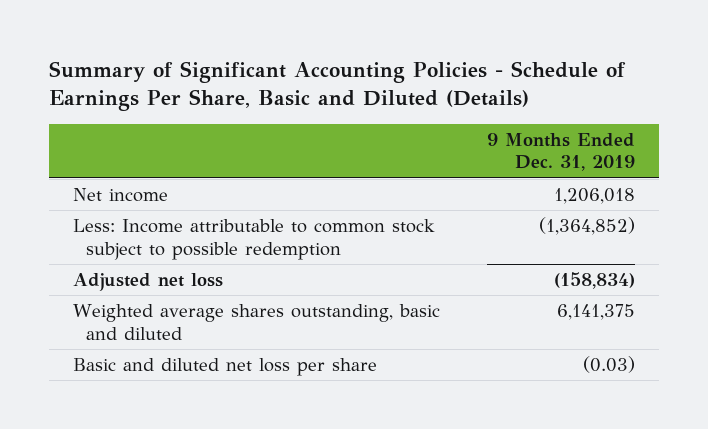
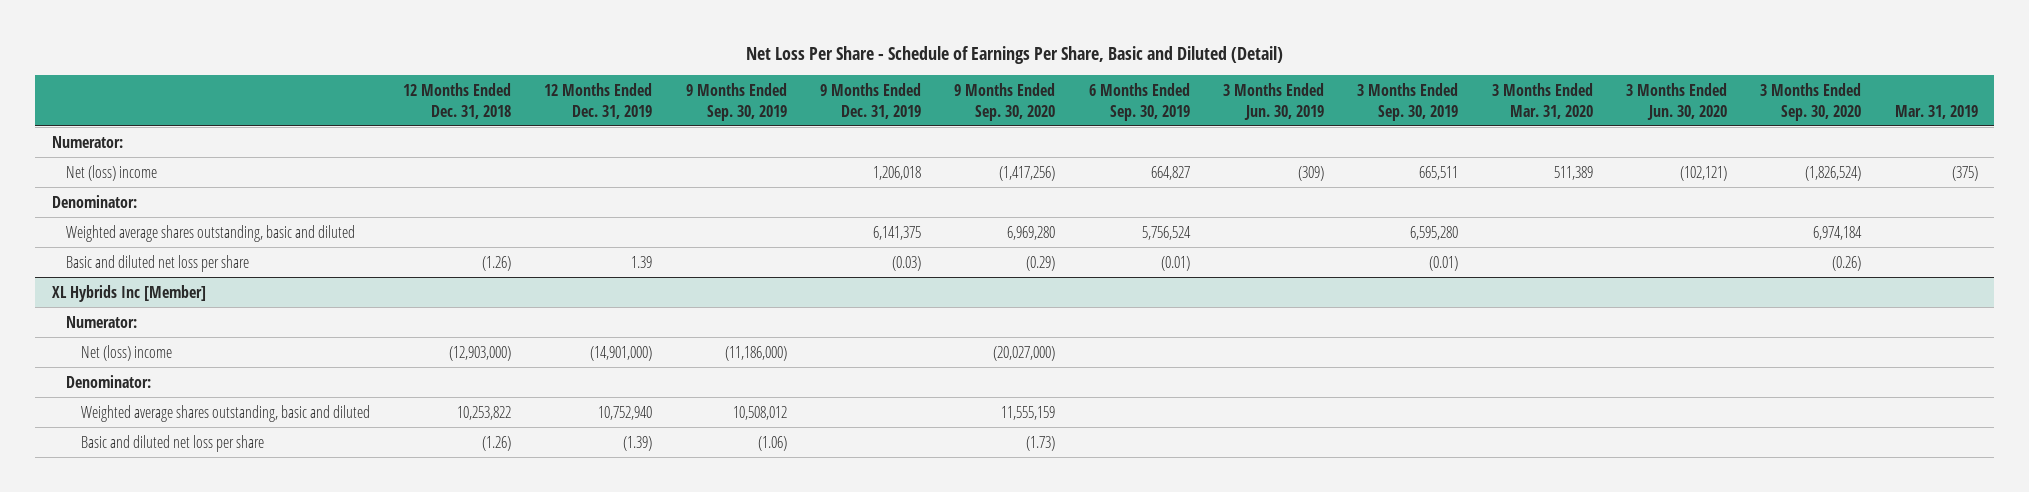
[48,61,626,112] Summary of Significant Accounting Policies - Schedule of Earnings Per Share, Basic and Diluted (Details) -> [745,45,1283,64] Net Loss Per Share - Schedule of Earnings Per Share, Basic and Diluted (Detail)
none -> [403,83,512,119] 12 Months Ended Dec. 31, 2018
none -> [544,83,653,119] 12 Months Ended Dec. 31, 2019
none -> [685,83,787,121] 9 Months Ended Sep. 30, 2019
none -> [954,83,1056,121] 9 Months Ended Sep. 30, 2020
none -> [1088,83,1190,121] 6 Months Ended Sep. 30, 2019
none -> [1222,83,1324,120] 3 Months Ended Jun. 30, 2019
none -> [1357,83,1459,121] 3 Months Ended Sep. 30, 2019
none -> [1491,83,1593,119] 3 Months Ended Mar. 31, 2020
none -> [1625,83,1727,120] 3 Months Ended Jun. 30, 2020
none -> [1760,83,1862,121] 3 Months Ended Sep. 30, 2020
none -> [1894,104,1978,119] Mar. 31, 2019
[72,218,435,260] Less: Income attributable to common stock subject to possible redemption -> none
[72,272,223,291] Adjusted net loss -> none
none -> [51,135,123,148] Numerator:
[72,187,168,202] Net income -> [66,164,158,181] Net (loss) income
none -> [51,194,137,208] Denominator:
none -> [51,284,206,302] XL Hybrids Inc [Member]
none -> [66,315,138,328] Numerator:
none -> [80,344,172,361] Net (loss) income
none -> [66,374,152,388] Denominator:
none -> [80,404,370,422] Weighted average shares outstanding, basic and diluted
none -> [80,434,264,452] Basic and diluted net loss per share

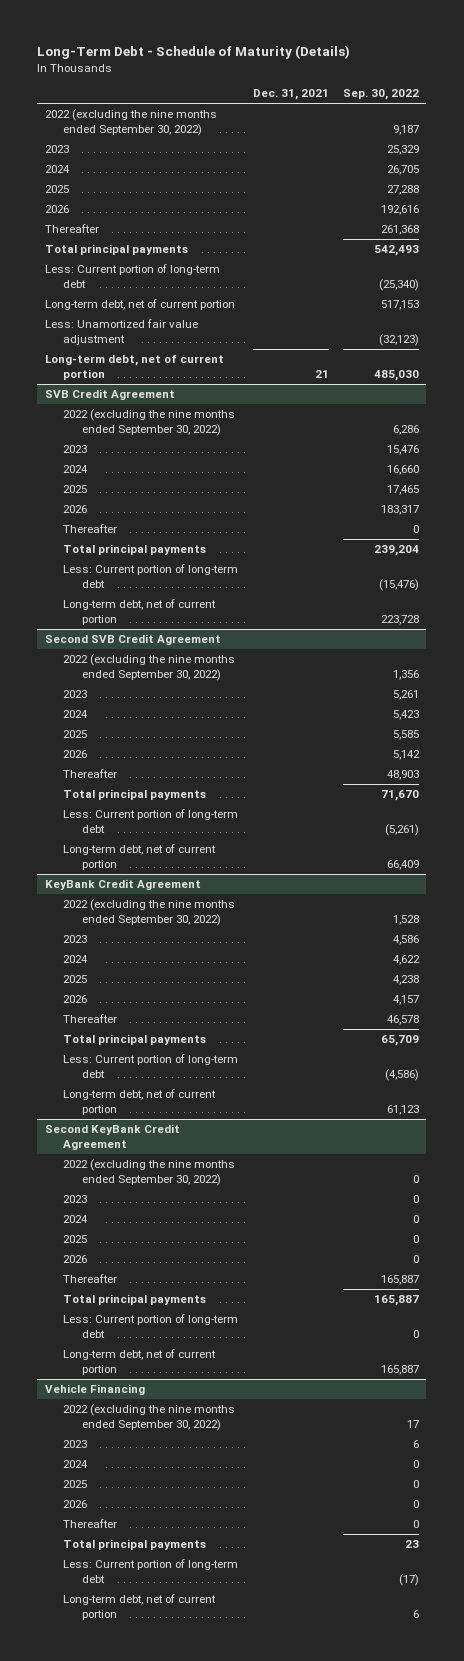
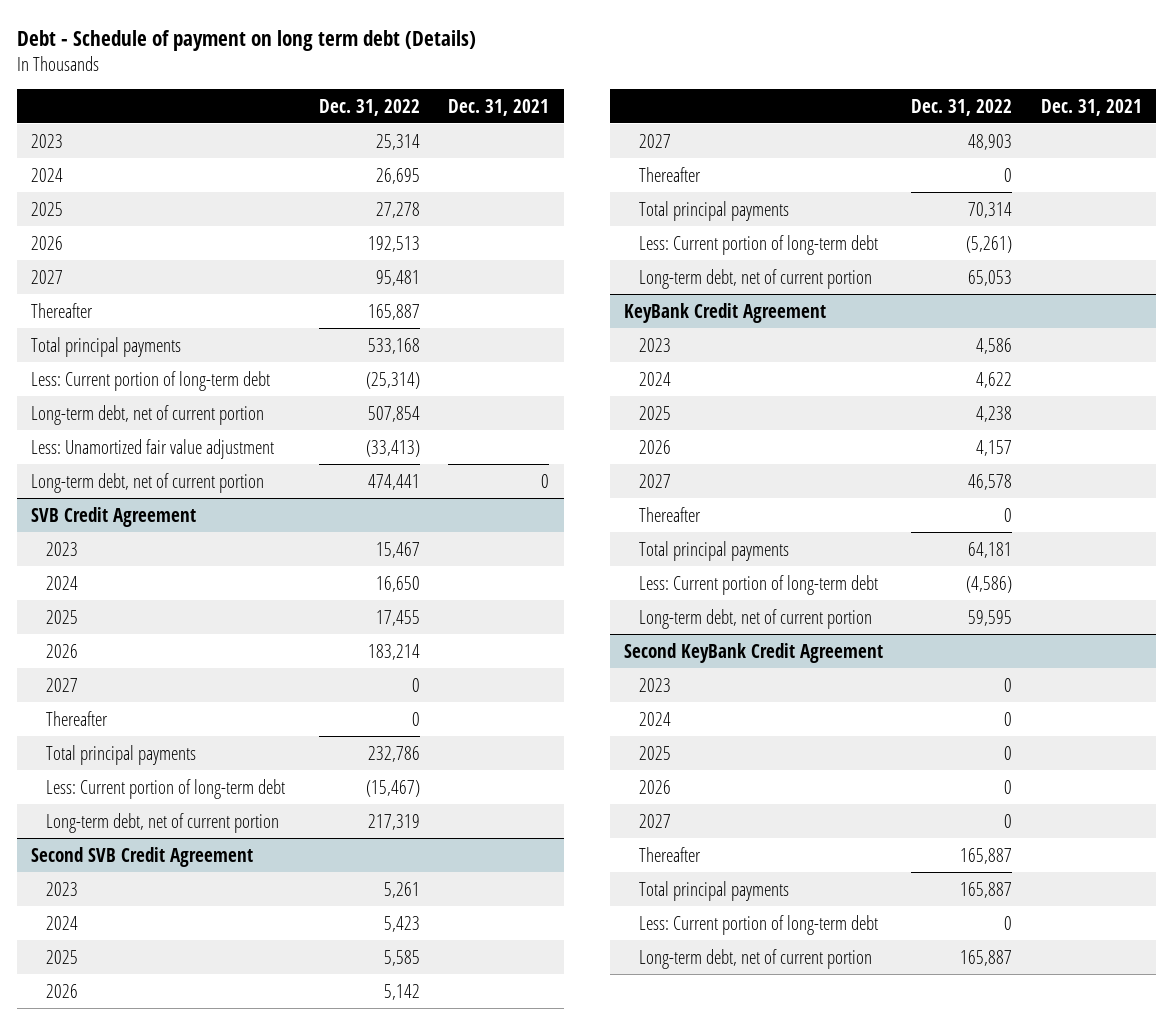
[37,44,351,59] Long-Term Debt - Schedule of Maturity (Details) -> [17,29,477,51] Debt - Schedule of payment on long term debt (Details)
[343,89,420,101] Sep. 30, 2022 -> none
none -> [318,98,420,116] Dec. 31, 2022
[44,109,217,137] 2022 (excluding the nine months ended September 30, 2022) -> none
none -> [31,269,64,284] 2027
[314,370,329,379] 21 -> [541,473,550,488] 0
[63,409,236,437] 2022 (excluding the nine months ended September 30, 2022) -> none
none -> [45,677,78,692] 2027
[63,654,236,682] 2022 (excluding the nine months ended September 30, 2022) -> none
none -> [638,133,671,148] 2027
[63,899,236,927] 2022 (excluding the nine months ended September 30, 2022) -> none
none -> [638,473,671,488] 2027
[63,1159,236,1187] 2022 (excluding the nine months ended September 30, 2022) -> none
none -> [638,813,671,828] 2027
[44,1384,145,1396] Vehicle Financing -> none
[63,1404,236,1432] 2022 (excluding the nine months ended September 30, 2022) -> none
[63,1440,88,1449] 2023 -> none
[63,1460,89,1469] 2024 -> none
[63,1480,88,1489] 2025 -> none
[63,1500,88,1509] 2026 -> none
[63,1519,118,1529] Thereafter -> none
[63,1539,207,1551] Total principal payments -> none
[63,1559,239,1584] Less: Current portion of long-term debt -> none
[63,1594,217,1621] Long-term debt, net of current portion -> none

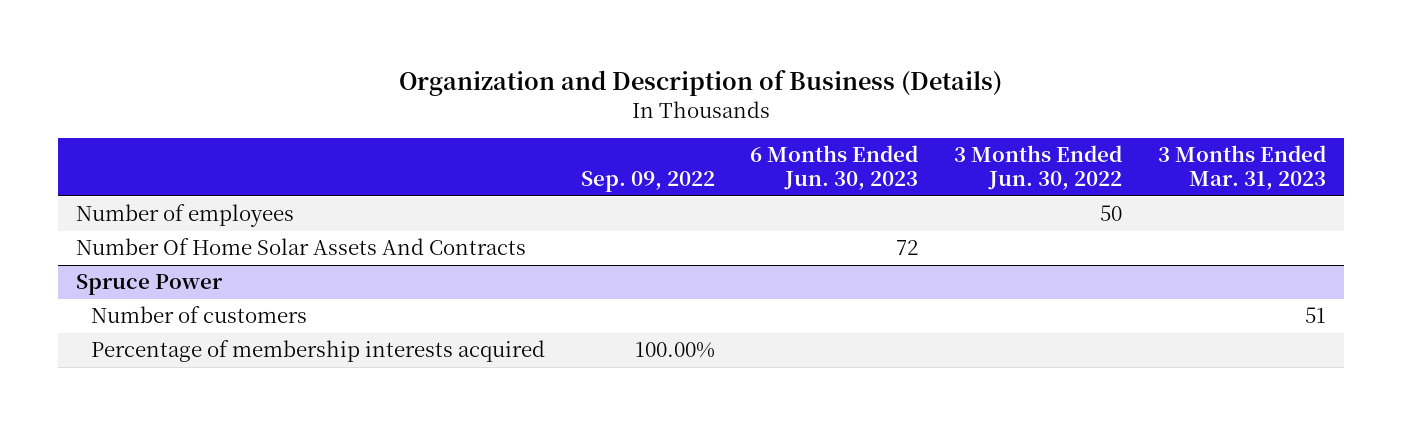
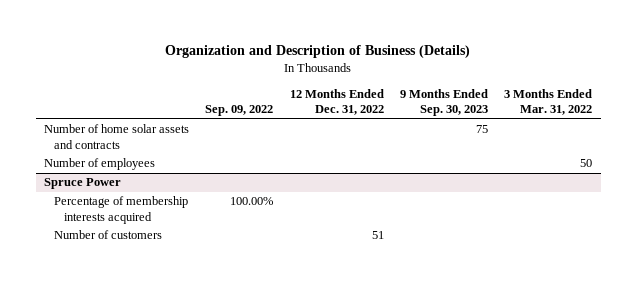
[750,145,919,191] 6 Months Ended Jun. 30, 2023 -> none
[954,145,1123,191] 3 Months Ended Jun. 30, 2022 -> none
[1157,145,1326,191] 3 Months Ended Mar. 31, 2023 -> none
none -> [289,88,384,116] 12 Months Ended Dec. 31, 2022
none -> [400,88,489,117] 9 Months Ended Sep. 30, 2023
none -> [504,88,593,116] 3 Months Ended Mar. 31, 2022
none -> [43,124,189,150] Number of home solar assets and contracts
[76,238,527,256] Number Of Home Solar Assets And Contracts -> none
[90,306,307,324] Number of customers -> [54,230,163,240] Number of customers

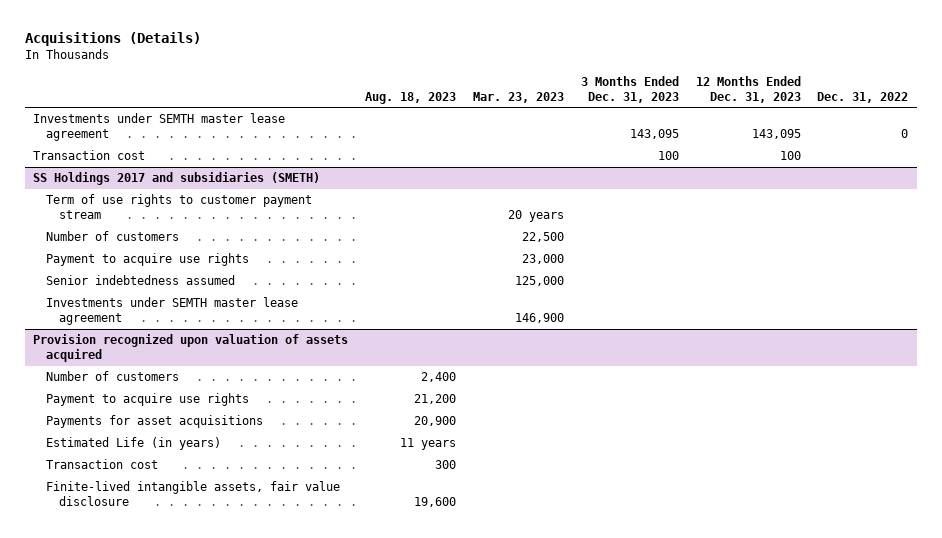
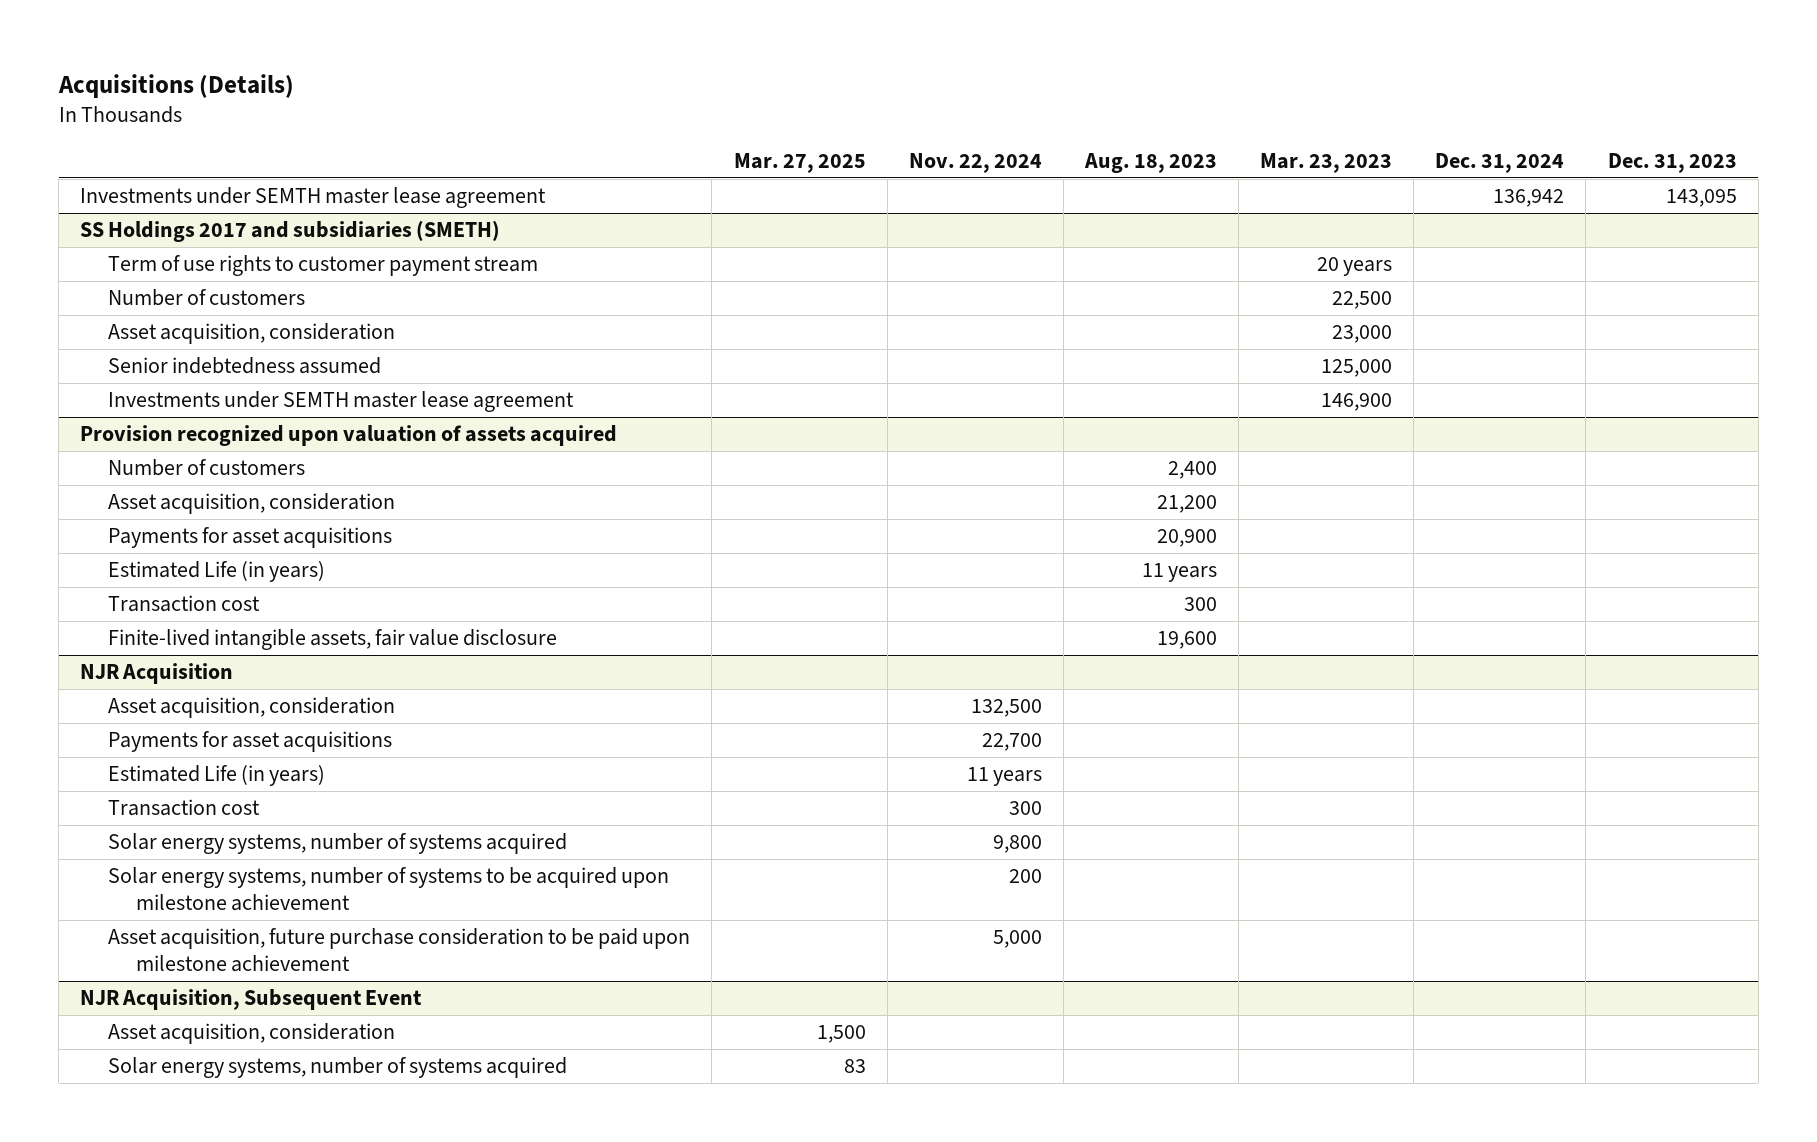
[580,75,679,103] 3 Months Ended Dec. 31, 2023 -> none
[695,75,801,103] 12 Months Ended Dec. 31, 2023 -> none
[817,91,909,103] Dec. 31, 2022 -> none
none -> [733,152,866,173] Mar. 27, 2025
none -> [908,152,1042,173] Nov. 22, 2024
none -> [1435,152,1565,173] Dec. 31, 2024
none -> [1607,152,1737,173] Dec. 31, 2023
[33,150,146,161] Transaction cost -> none
[46,253,250,267] Payment to acquire use rights -> [108,323,396,345] Asset acquisition, consideration
[46,393,250,407] Payment to acquire use rights -> [108,493,396,515] Asset acquisition, consideration
none -> [80,663,234,685] NJR Acquisition
none -> [108,697,396,719] Asset acquisition, consideration
none -> [108,731,393,753] Payments for asset acquisitions
none -> [108,765,326,787] Estimated Life (in years)
none -> [108,799,261,817] Transaction cost
none -> [108,833,568,855] Solar energy systems, number of systems acquired
none -> [108,867,670,911] Solar energy systems, number of systems to be acquired upon milestone achievement
none -> [108,928,691,972] Asset acquisition, future purchase consideration to be paid upon milestone achievement
none -> [80,989,423,1011] NJR Acquisition, Subsequent Event
none -> [108,1023,396,1045] Asset acquisition, consideration
none -> [108,1057,568,1079] Solar energy systems, number of systems acquired

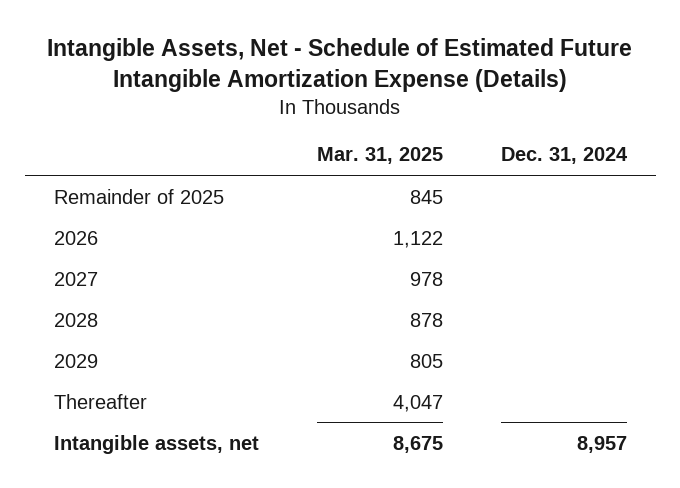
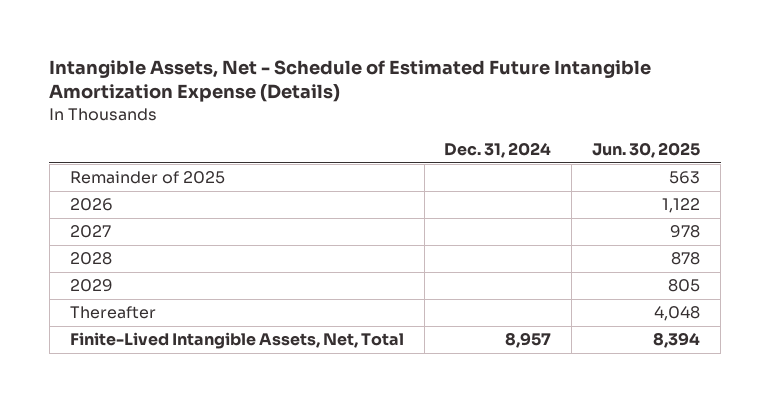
[316,147,443,165] Mar. 31, 2025 -> none
none -> [592,141,701,158] Jun. 30, 2025
[53,434,259,454] Intangible assets, net -> [69,332,404,350] Finite-Lived Intangible Assets, Net, Total

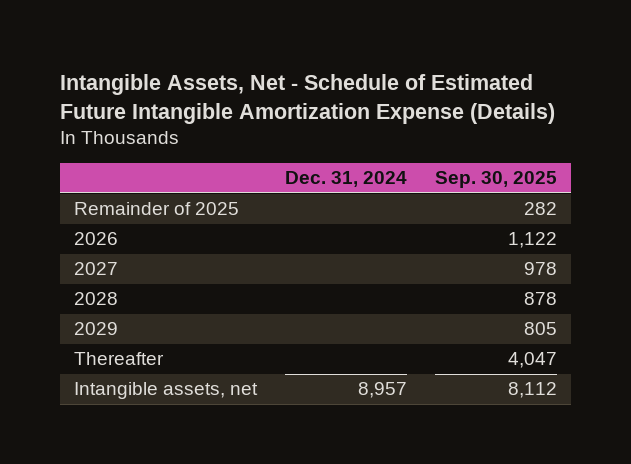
[592,141,701,158] Jun. 30, 2025 -> none
none -> [434,171,557,189] Sep. 30, 2025
[69,332,404,350] Finite-Lived Intangible Assets, Net, Total -> [74,382,259,400] Intangible assets, net

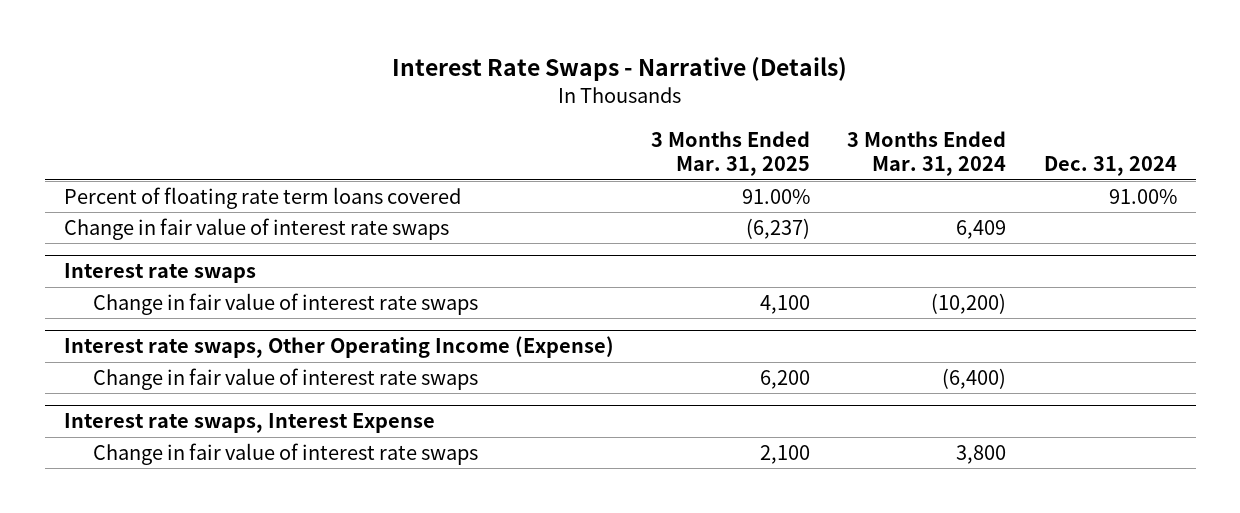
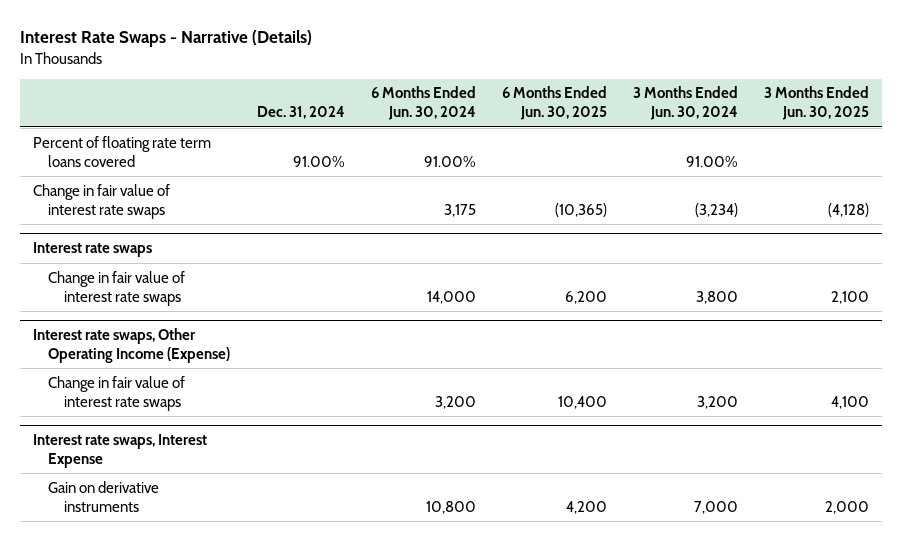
[650,130,810,177] 3 Months Ended Mar. 31, 2025 -> none
[847,130,1007,177] 3 Months Ended Mar. 31, 2024 -> none
none -> [370,86,476,121] 6 Months Ended Jun. 30, 2024
none -> [501,86,607,121] 6 Months Ended Jun. 30, 2025
none -> [633,86,739,121] 3 Months Ended Jun. 30, 2024
none -> [764,86,870,121] 3 Months Ended Jun. 30, 2025
[93,443,479,466] Change in fair value of interest rate swaps -> [48,480,160,512] Gain on derivative instruments

